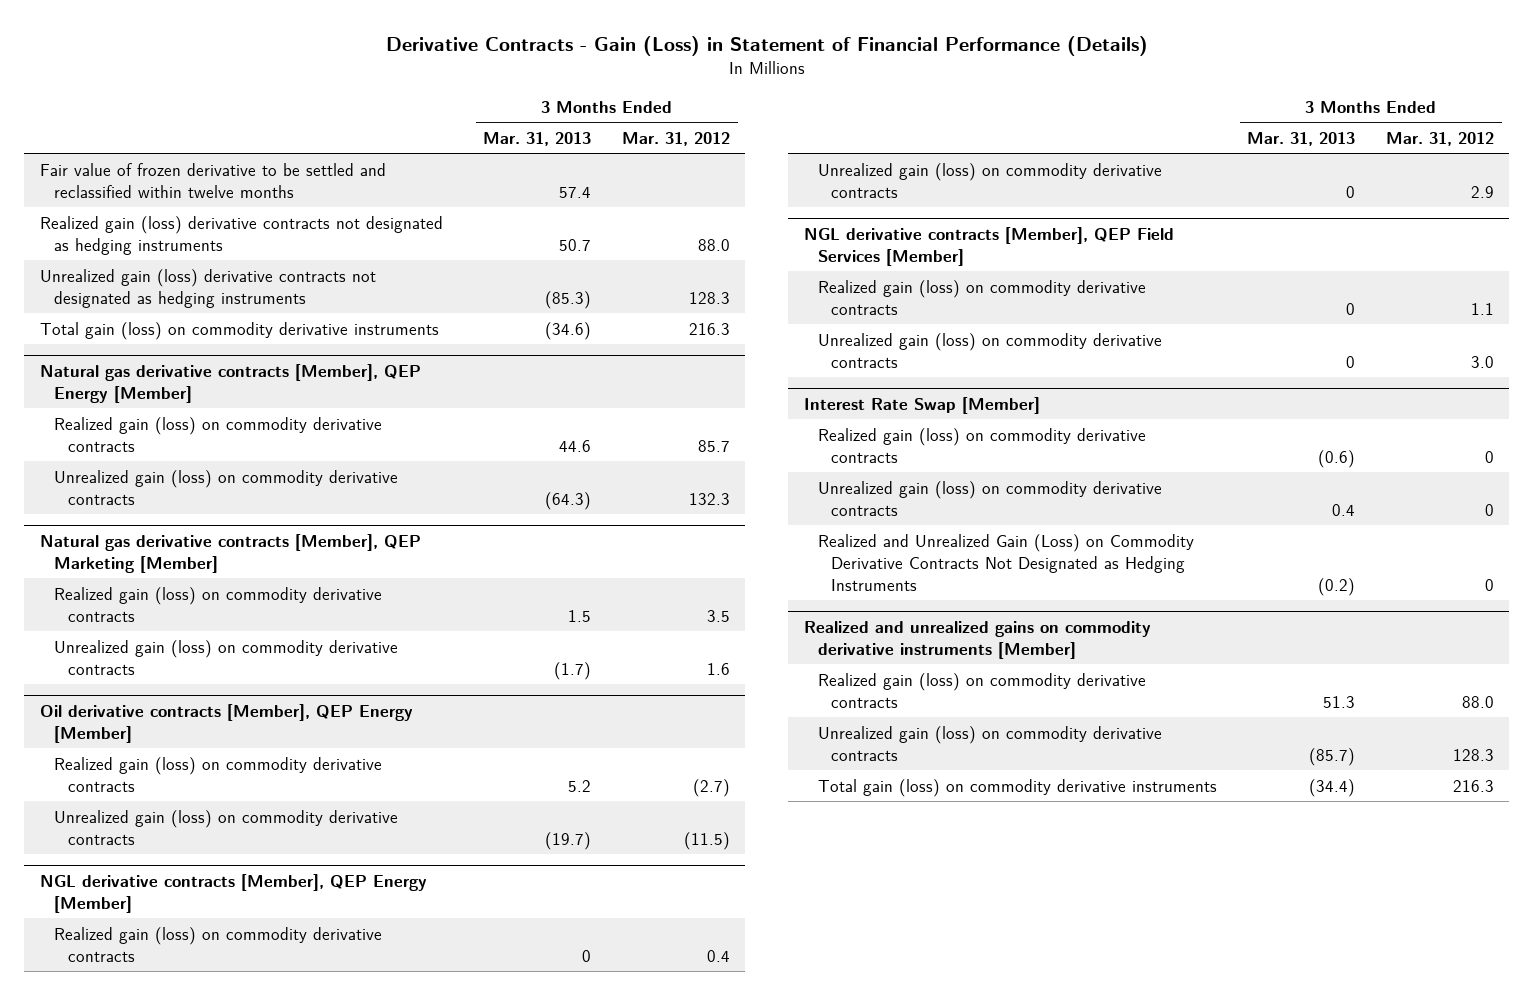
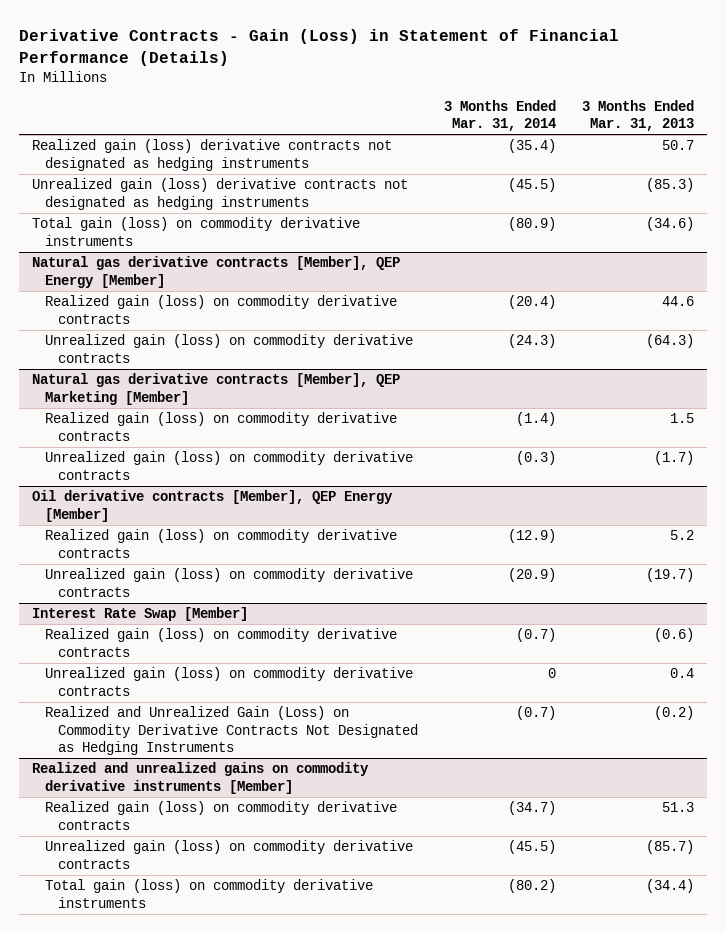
[622,131,731,146] Mar. 31, 2012 -> none
none -> [443,99,556,132] 3 Months Ended Mar. 31, 2014
[39,162,386,198] Fair value of frozen derivative to be settled and reclassified within twelve months -> none
[39,873,427,913] NGL derivative contracts [Member], QEP Energy [Member] -> none
[53,926,382,962] Realized gain (loss) on commodity derivative contracts -> none
[817,162,1162,198] Unrealized gain (loss) on commodity derivative contracts -> none
[803,226,1174,266] NGL derivative contracts [Member], QEP Field Services [Member] -> none
[817,279,1146,315] Realized gain (loss) on commodity derivative contracts -> none
[817,332,1162,368] Unrealized gain (loss) on commodity derivative contracts -> none

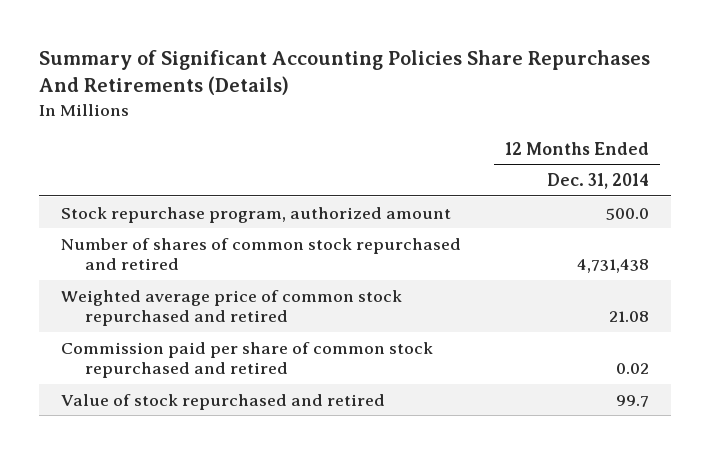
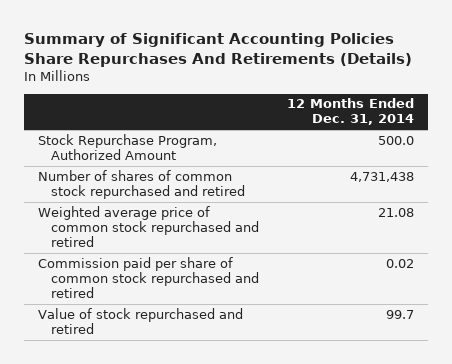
[60,206,451,223] Stock repurchase program, authorized amount -> [38,133,218,160] Stock Repurchase Program, Authorized Amount

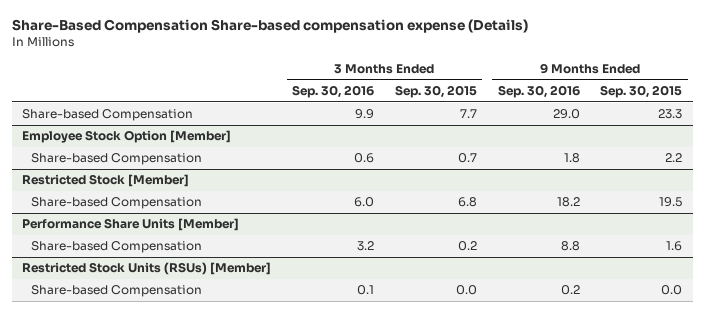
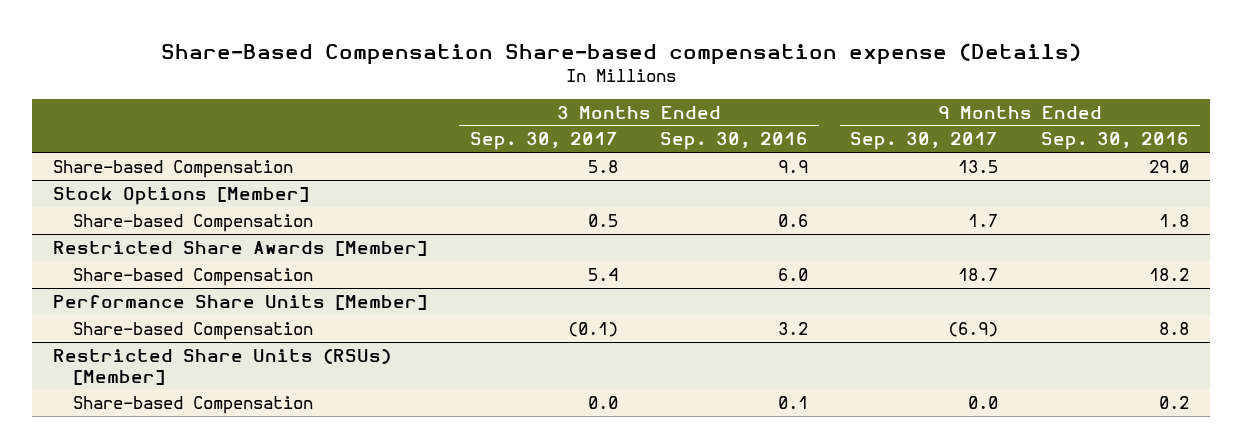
[394,85,477,99] Sep. 30, 2015 -> none
[600,85,683,99] Sep. 30, 2015 -> none
none -> [469,132,618,151] Sep. 30, 2017
none -> [850,132,999,151] Sep. 30, 2017
[22,130,232,144] Employee Stock Option [Member] -> [53,186,310,205] Stock Options [Member]
[22,174,190,188] Restricted Stock [Member] -> [53,240,428,256] Restricted Share Awards [Member]
[22,262,272,276] Restricted Stock Units (RSUs) [Member] -> [53,348,392,385] Restricted Share Units (RSUs) [Member]

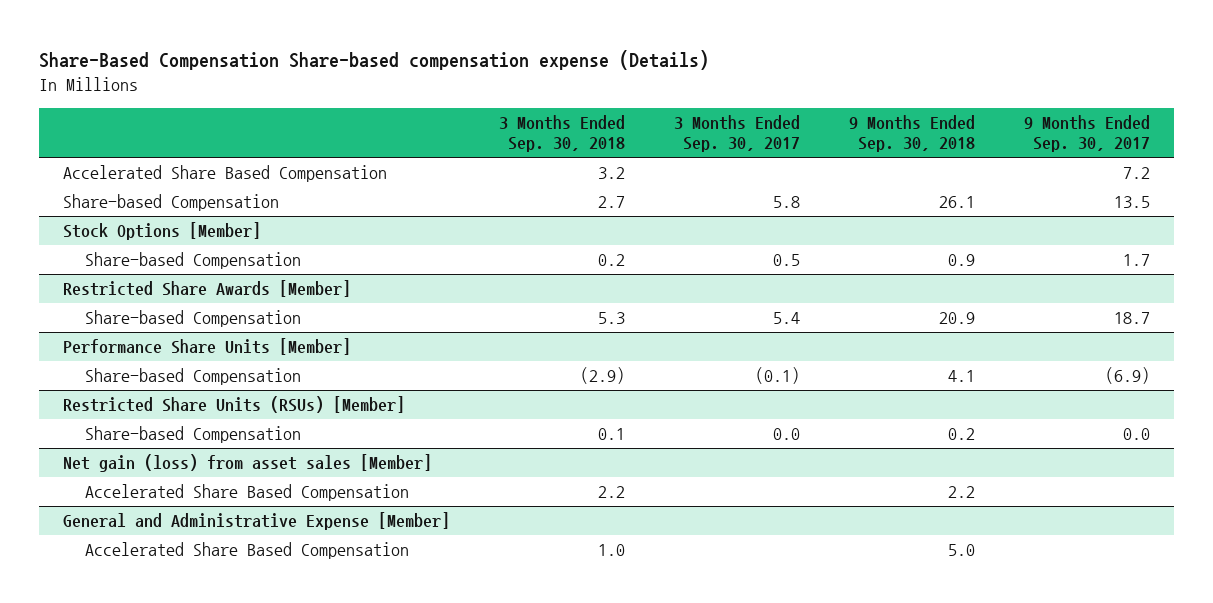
[660,132,809,151] Sep. 30, 2016 -> none
[1040,132,1189,151] Sep. 30, 2016 -> none
none -> [499,114,626,153] 3 Months Ended Sep. 30, 2018
none -> [849,114,976,153] 9 Months Ended Sep. 30, 2018
none -> [63,165,388,183] Accelerated Share Based Compensation
none -> [63,454,433,473] Net gain (loss) from asset sales [Member]
none -> [85,484,410,502] Accelerated Share Based Compensation
none -> [63,512,451,531] General and Administrative Expense [Member]
none -> [85,542,410,560] Accelerated Share Based Compensation

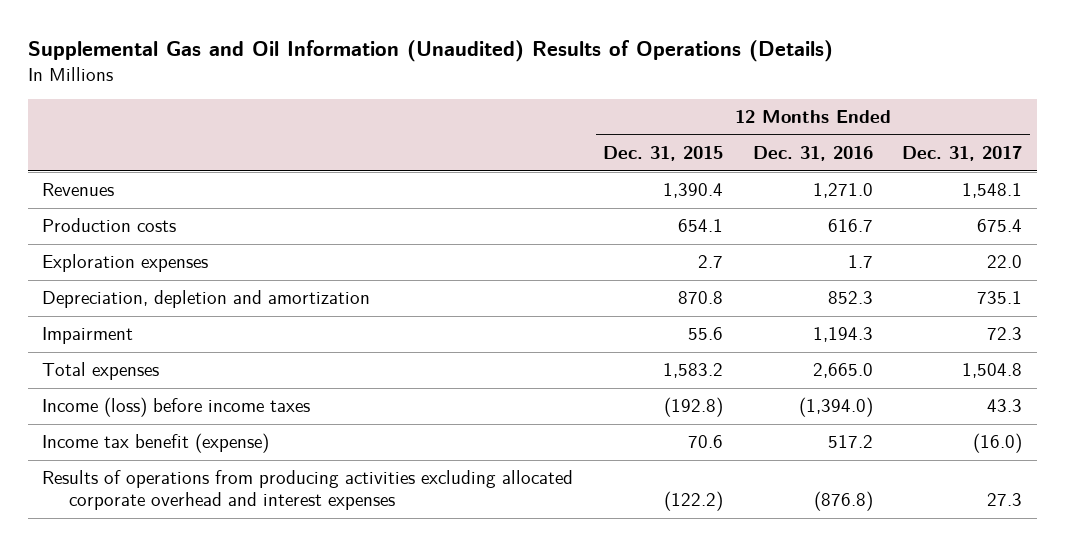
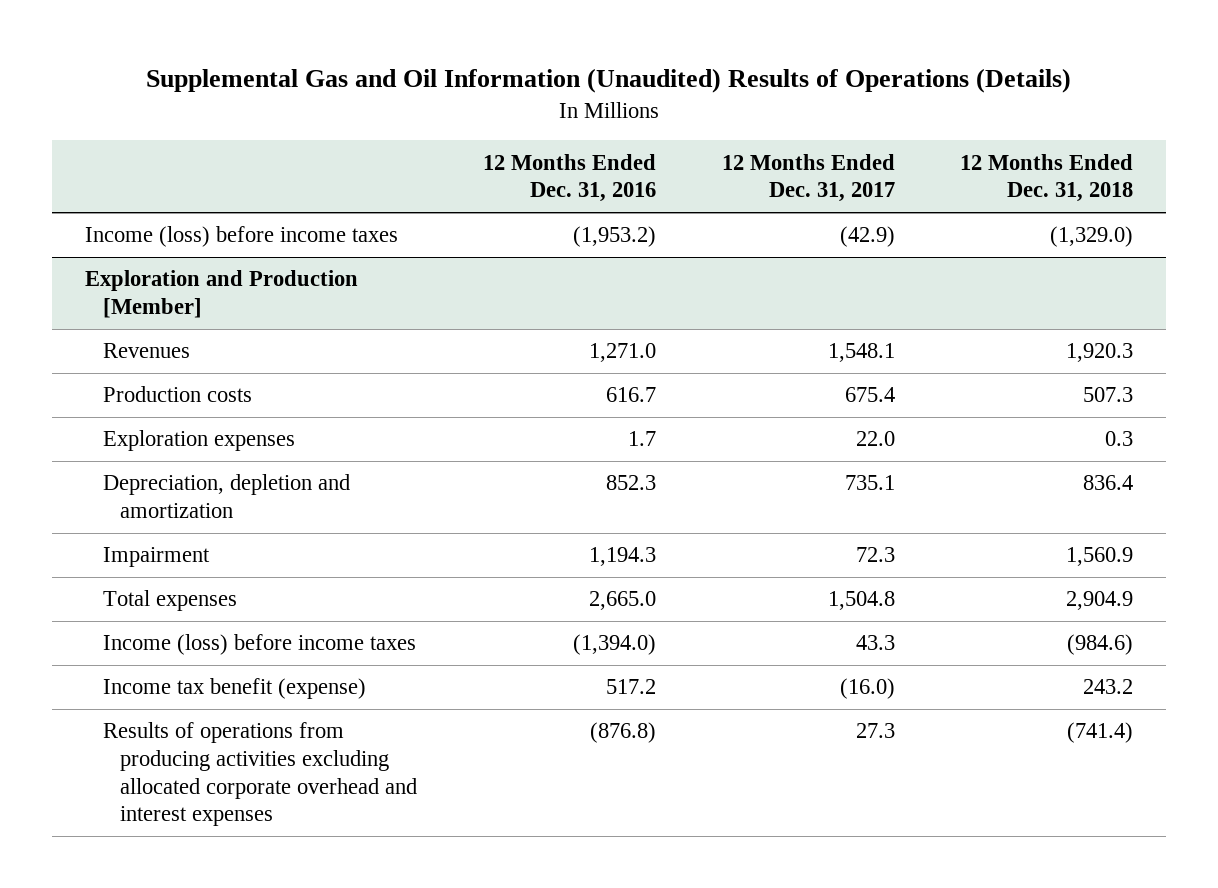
[603,146,724,162] Dec. 31, 2015 -> none
none -> [960,153,1134,203] 12 Months Ended Dec. 31, 2018
none -> [84,226,398,248] Income (loss) before income taxes
none -> [84,270,358,319] Exploration and Production [Member]

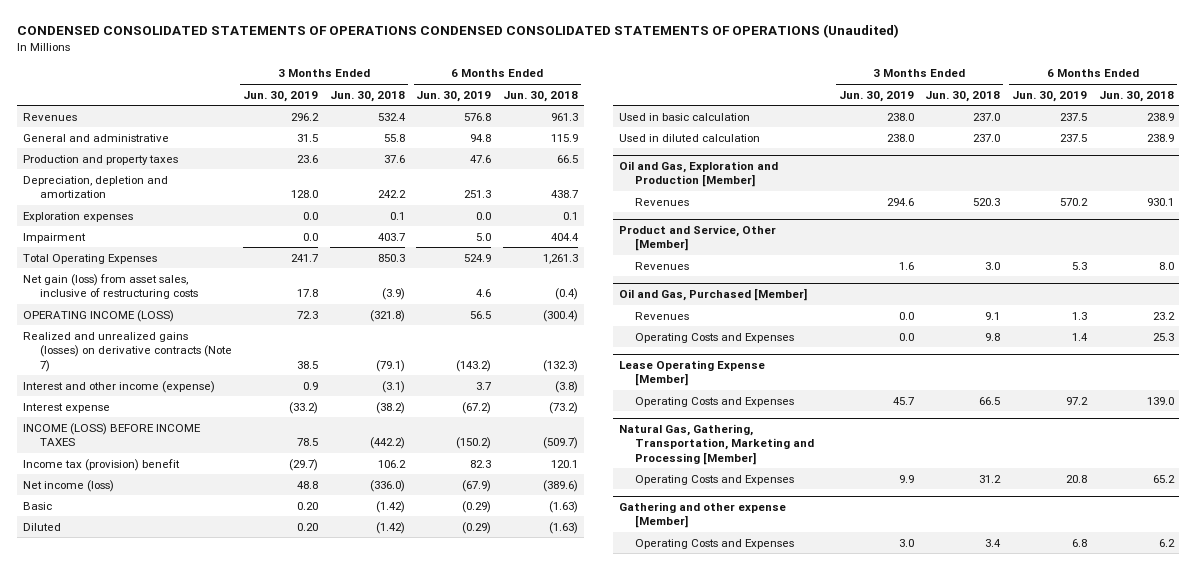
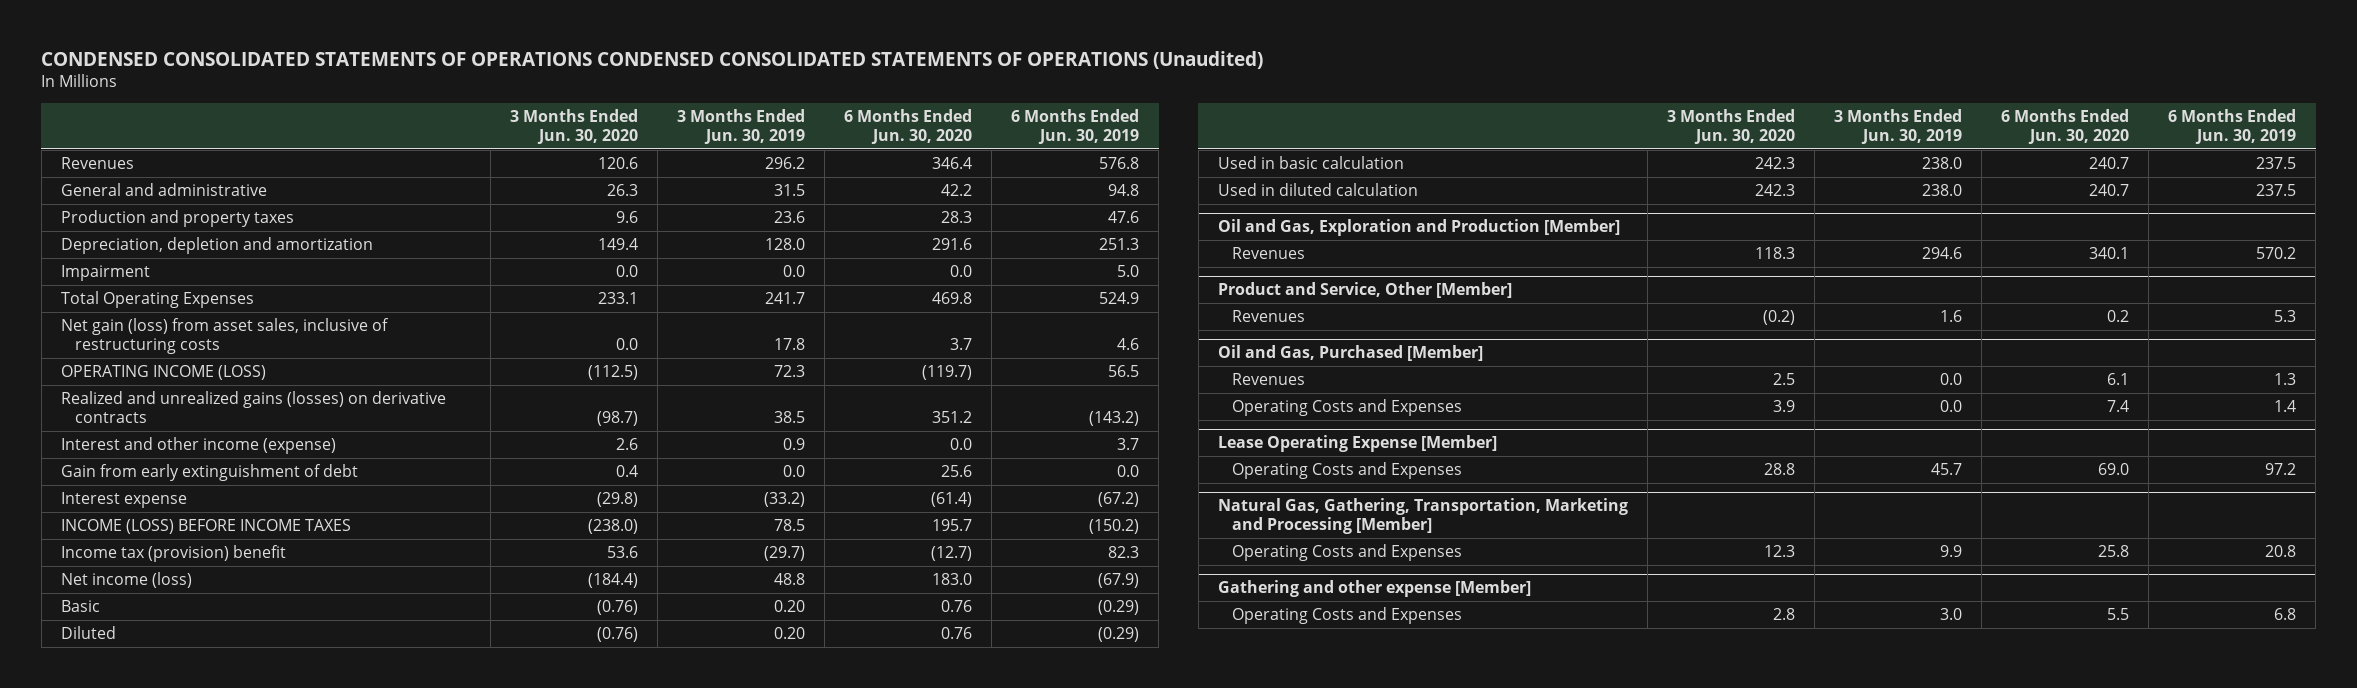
[329,90,405,102] Jun. 30, 2018 -> none
[503,90,579,102] Jun. 30, 2018 -> none
none -> [509,109,638,144] 3 Months Ended Jun. 30, 2020
none -> [843,109,972,144] 6 Months Ended Jun. 30, 2020
[23,211,134,222] Exploration expenses -> none
[23,331,232,372] Realized and unrealized gains (losses) on derivative contracts (Note 7) -> [60,391,446,423] Realized and unrealized gains (losses) on derivative contracts
none -> [60,464,358,482] Gain from early extinguishment of debt

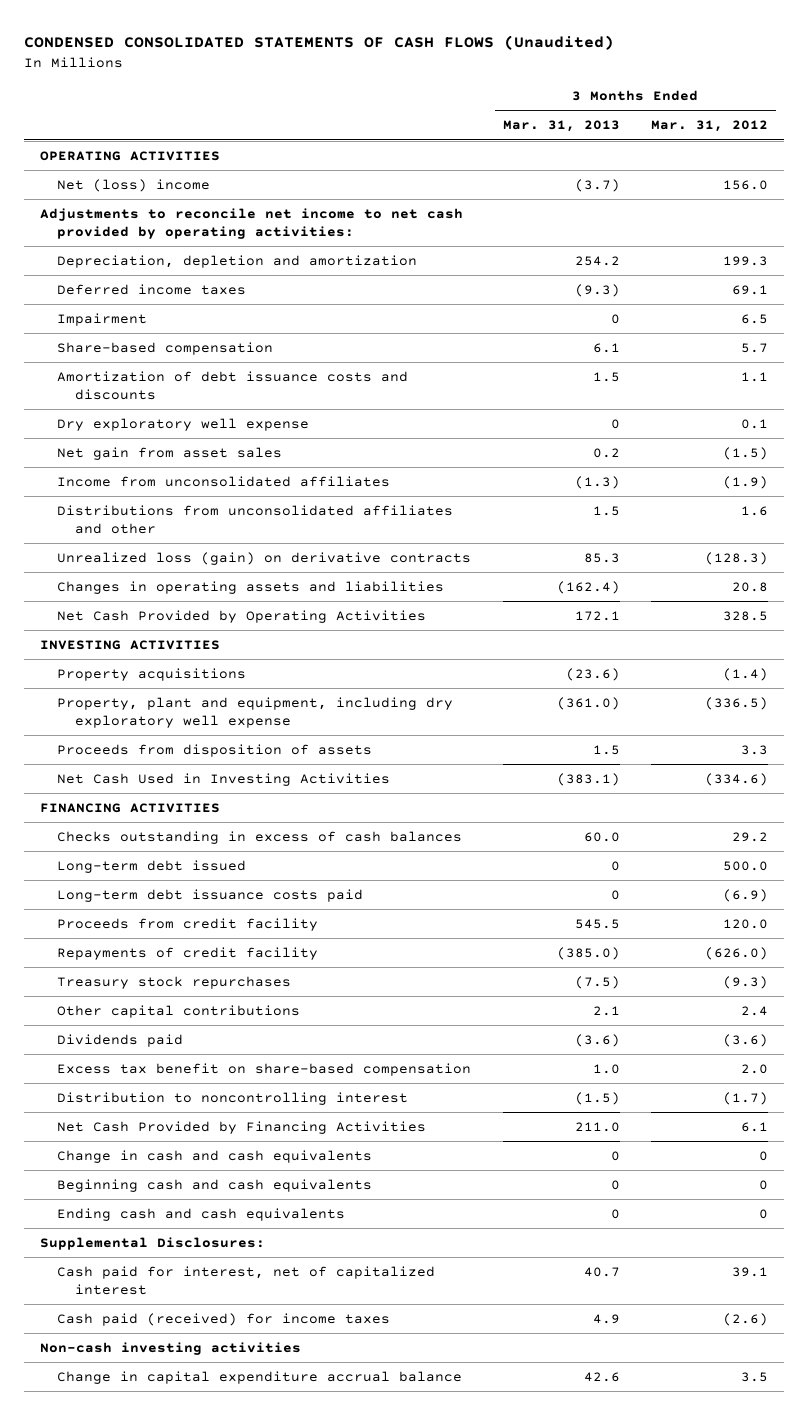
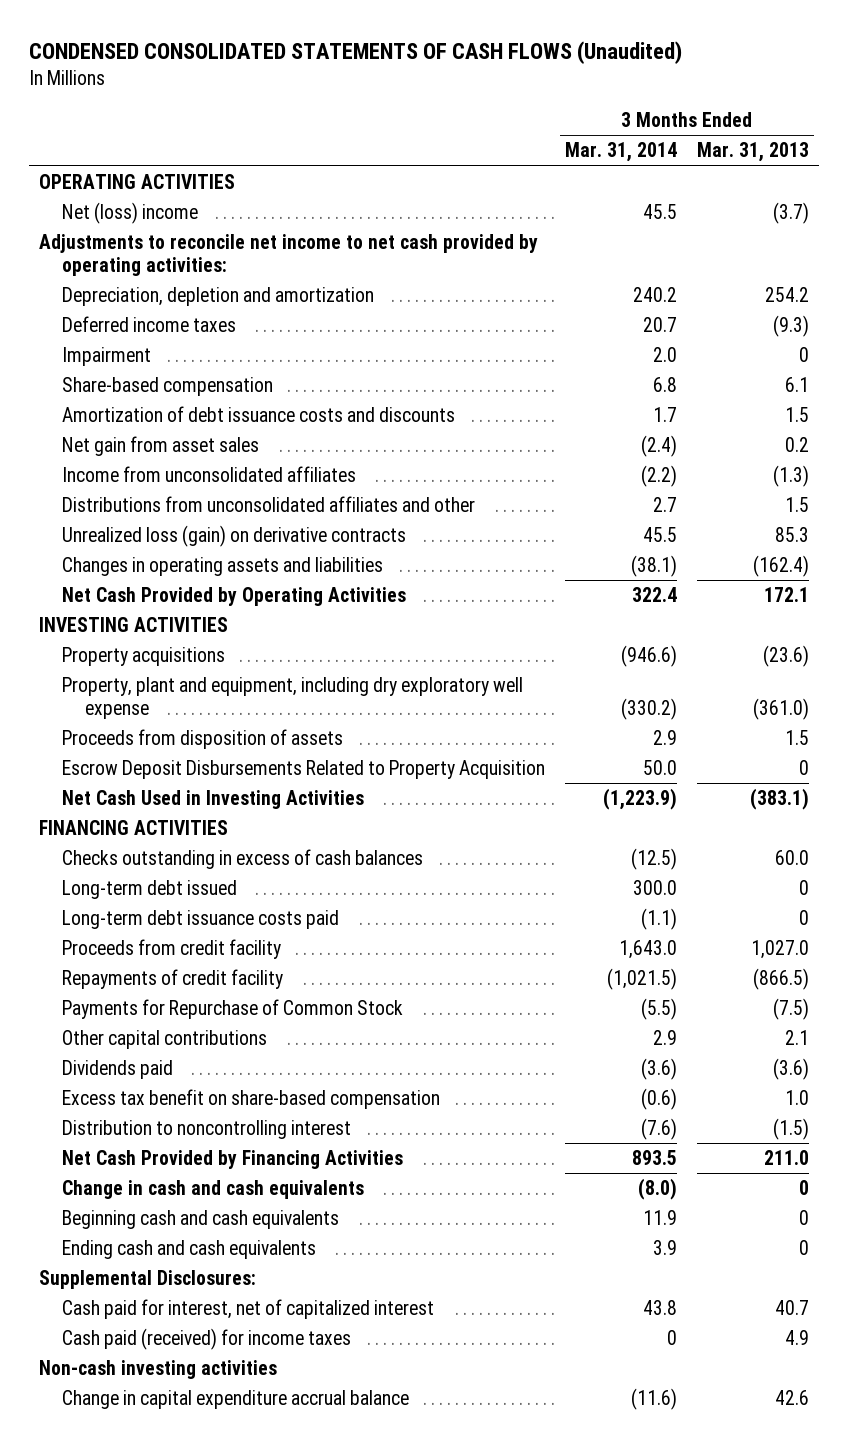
[651,120,769,133] Mar. 31, 2012 -> none
none -> [564,142,677,163] Mar. 31, 2014
[57,417,310,431] Dry exploratory well expense -> none
none -> [61,760,545,780] Escrow Deposit Disbursements Related to Property Acquisition
[57,975,292,989] Treasury stock repurchases -> none
[574,918,620,929] 545.5 -> [750,940,809,960] 1,027.0
[556,946,620,960] (385.0) -> [752,968,809,991] (866.5)
none -> [61,999,403,1020] Payments for Repurchase of Common Stock

